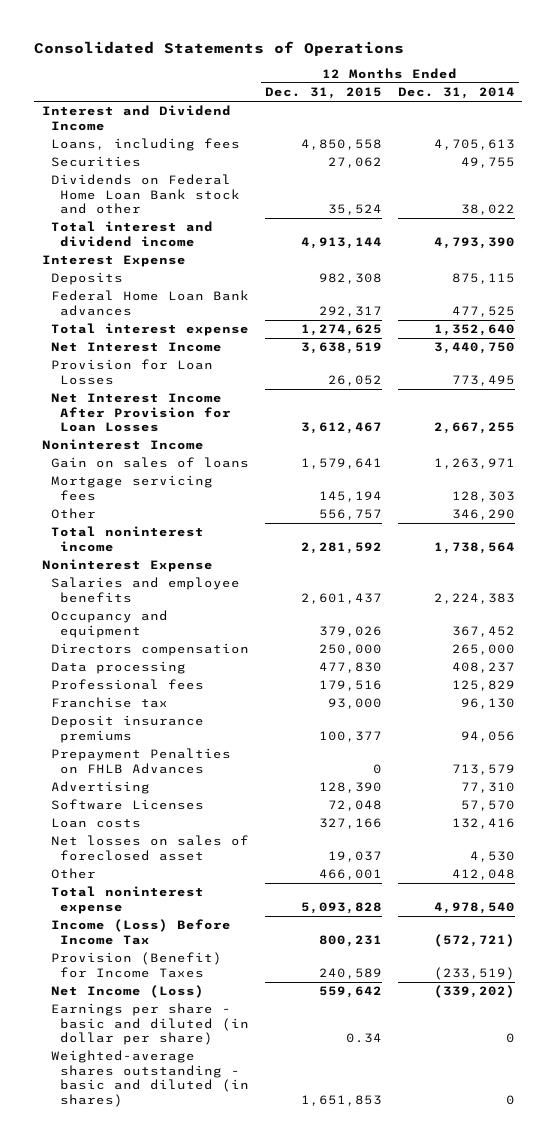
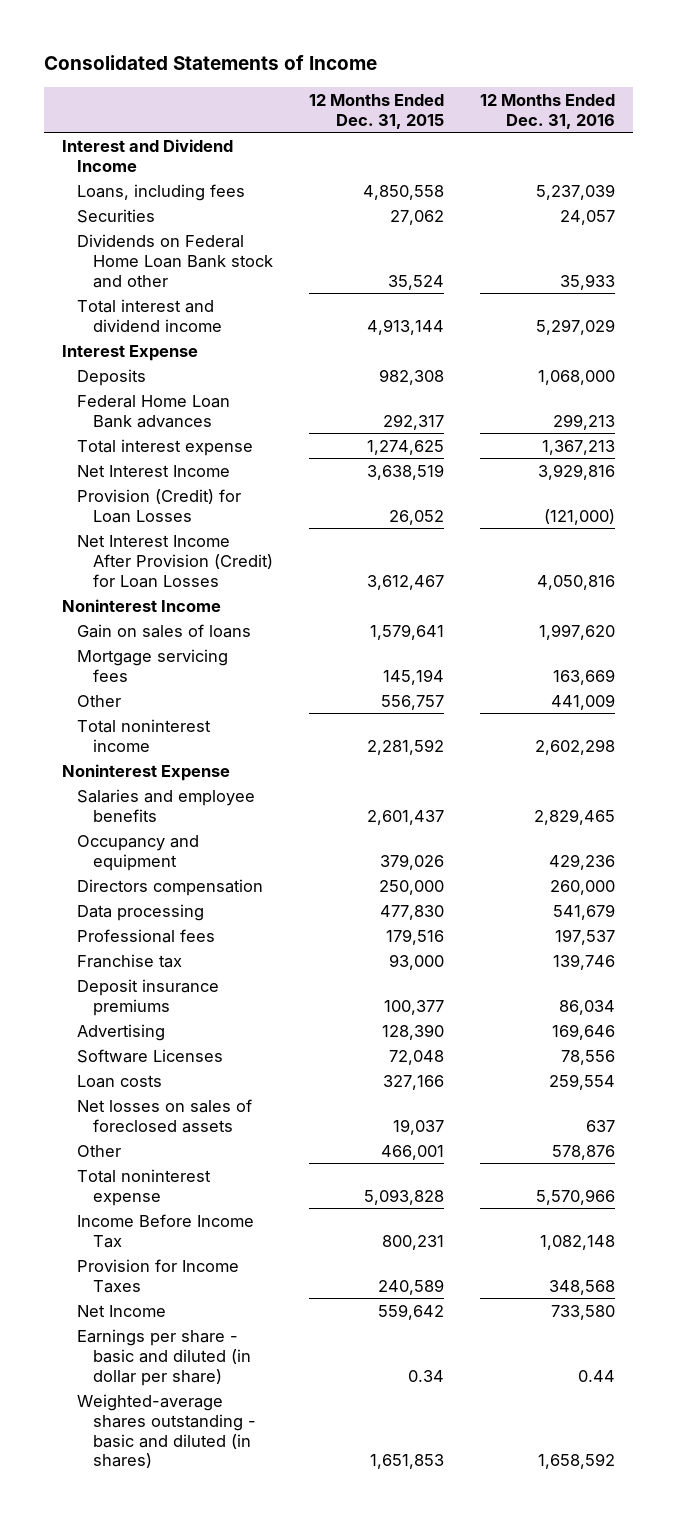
[33,40,404,56] Consolidated Statements of Operations -> [44,55,378,71] Consolidated Statements of Income
[397,87,515,100] Dec. 31, 2014 -> none
none -> [479,93,615,129] 12 Months Ended Dec. 31, 2016
[51,359,214,385] Provision for Loan Losses -> [77,488,242,523] Provision (Credit) for Loan Losses
[51,393,232,433] Net Interest Income After Provision for Loan Losses -> [77,534,273,588] Net Interest Income After Provision (Credit) for Loan Losses
[51,748,232,774] Prepayment Penalties on FHLB Advances -> none
[51,835,250,861] Net losses on sales of foreclosed asset -> [77,1098,253,1133] Net losses on sales of foreclosed assets
[51,919,232,945] Income (Loss) Before Income Tax -> [77,1213,255,1248] Income Before Income Tax
[51,952,223,978] Provision (Benefit) for Income Taxes -> [77,1258,240,1293] Provision for Income Taxes
[51,985,205,999] Net Income (Loss) -> [77,1304,167,1317] Net Income

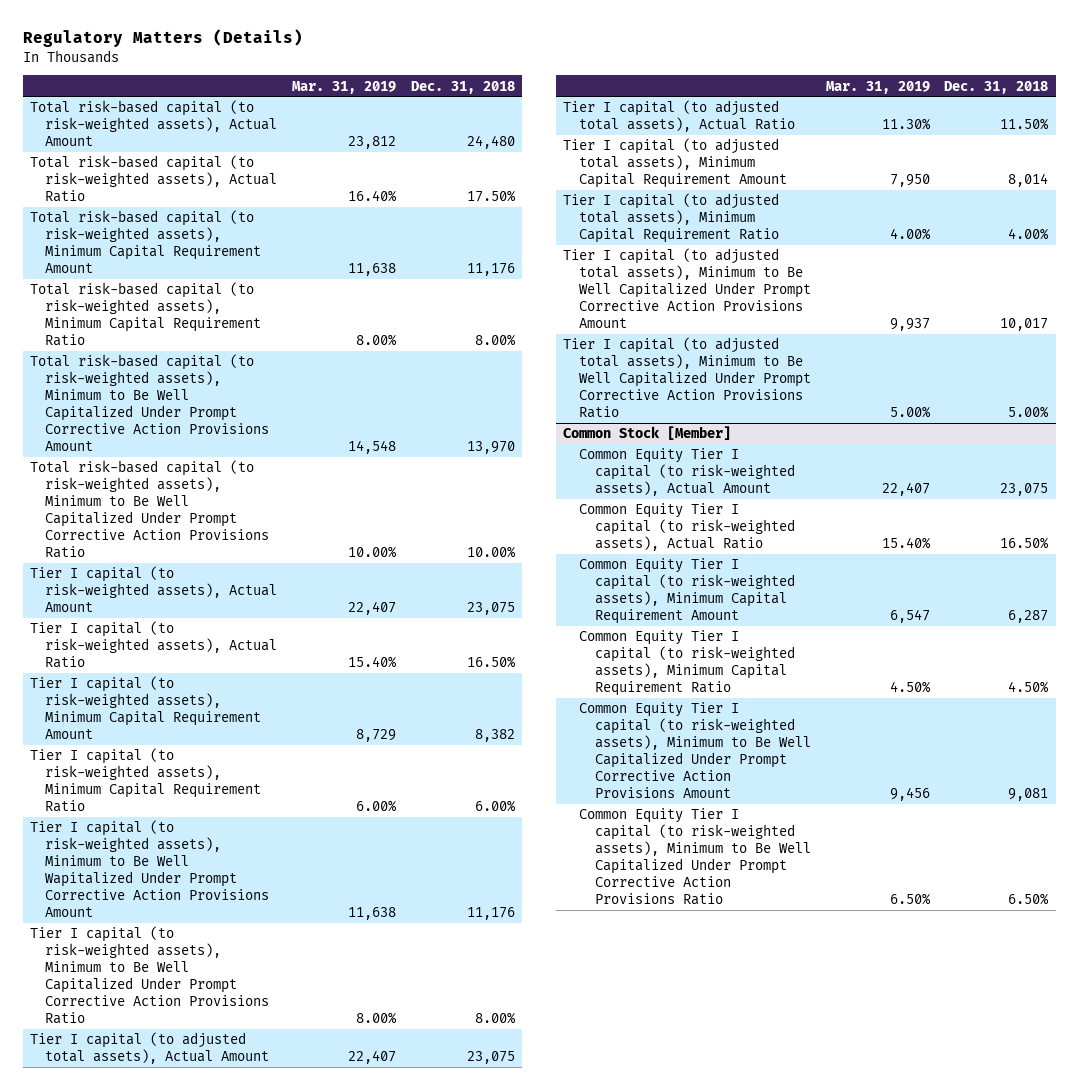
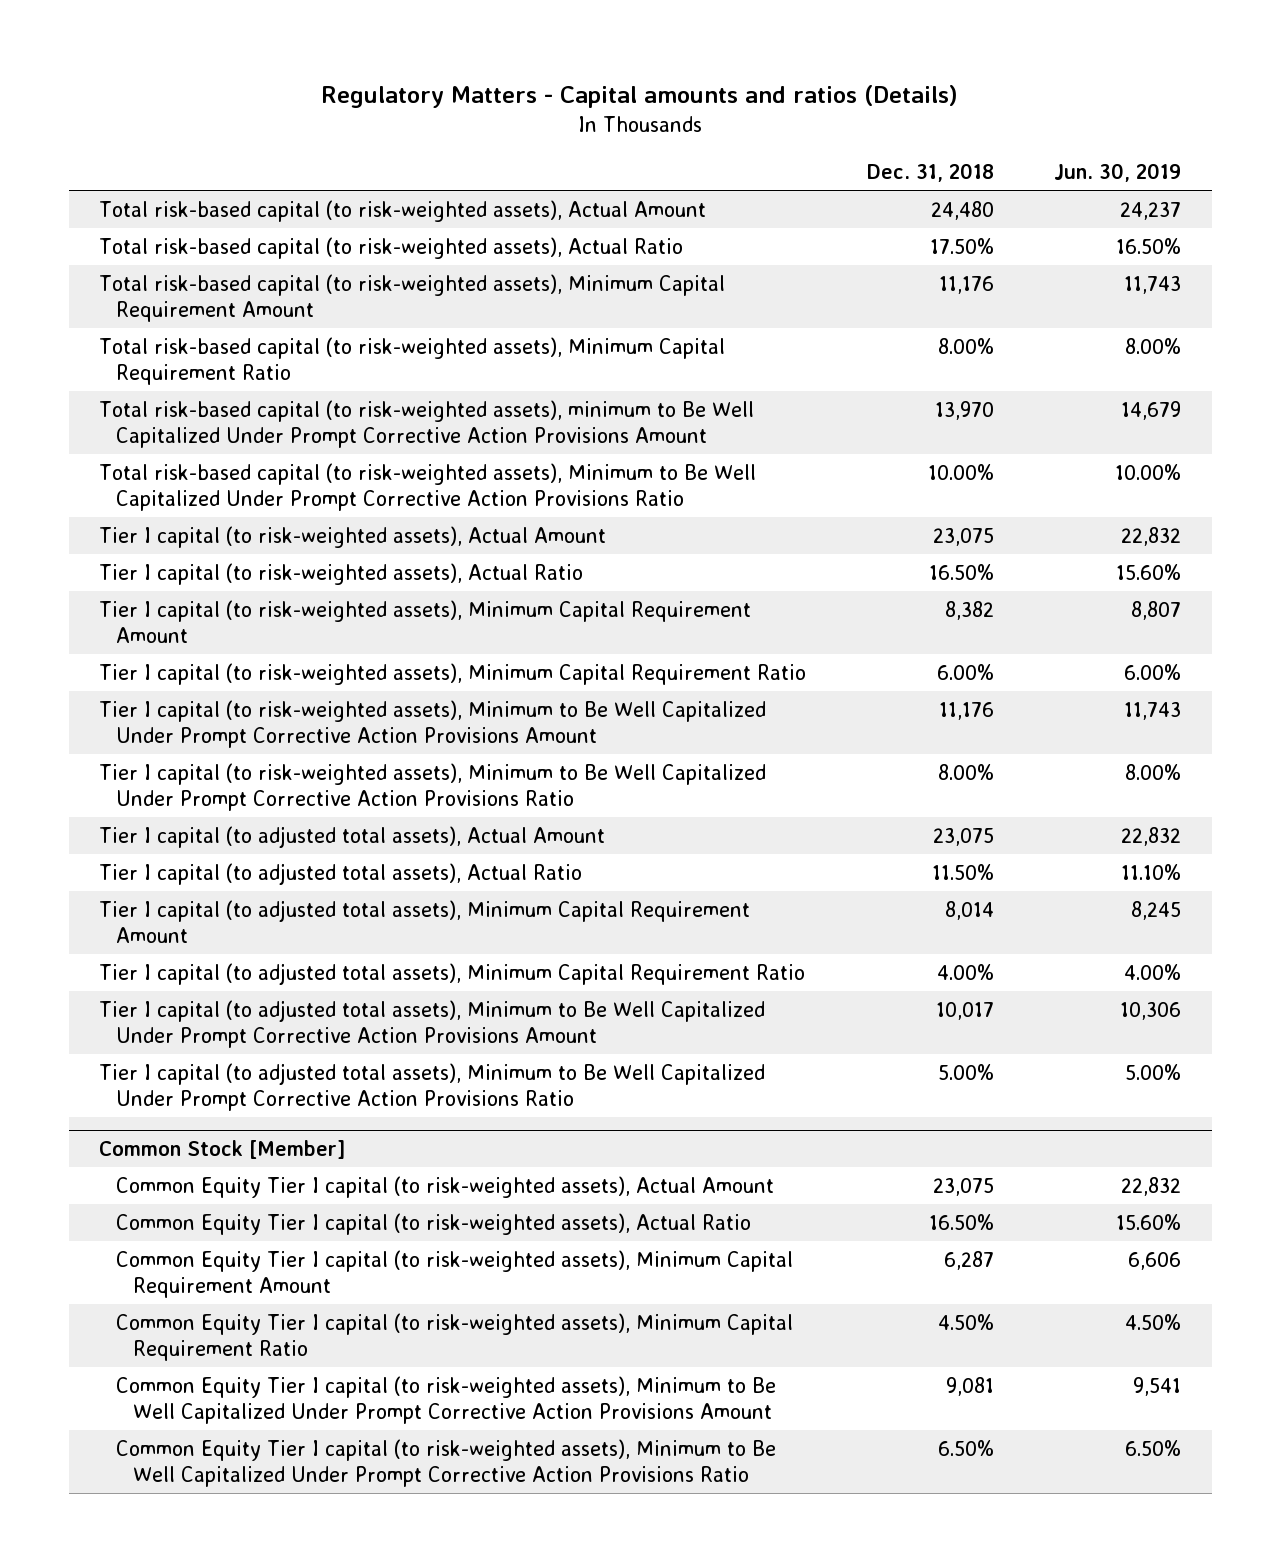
[22,29,303,48] Regulatory Matters (Details) -> [321,84,959,108] Regulatory Matters - Capital amounts and ratios (Details)
[292,80,397,94] Mar. 31, 2019 -> none
none -> [1054,162,1182,182] Jun. 30, 2019
[29,354,270,452] Total risk-based capital (to risk-weighted assets), Minimum to Be Well Capitalized Under Prompt Corrective Action Provisions Amount -> [99,399,755,449] Total risk-based capital (to risk-weighted assets), minimum to Be Well Capitalized Under Prompt Corrective Action Provisions Amount
[29,820,270,918] Tier I capital (to risk-weighted assets), Minimum to Be Well Wapitalized Under Prompt Corrective Action Provisions Amount -> [99,699,767,749] Tier I capital (to risk-weighted assets), Minimum to Be Well Capitalized Under Prompt Corrective Action Provisions Amount

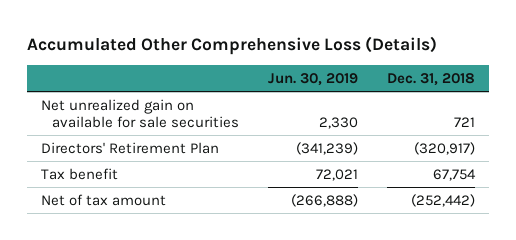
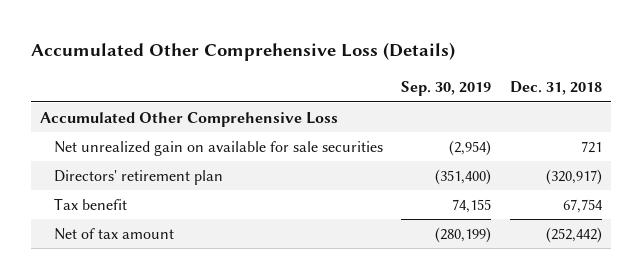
[268,73,359,87] Jun. 30, 2019 -> none
none -> [401,81,492,97] Sep. 30, 2019
none -> [40,111,339,127] Accumulated Other Comprehensive Loss
[40,141,219,154] Directors' Retirement Plan -> [54,169,224,185] Directors' retirement plan

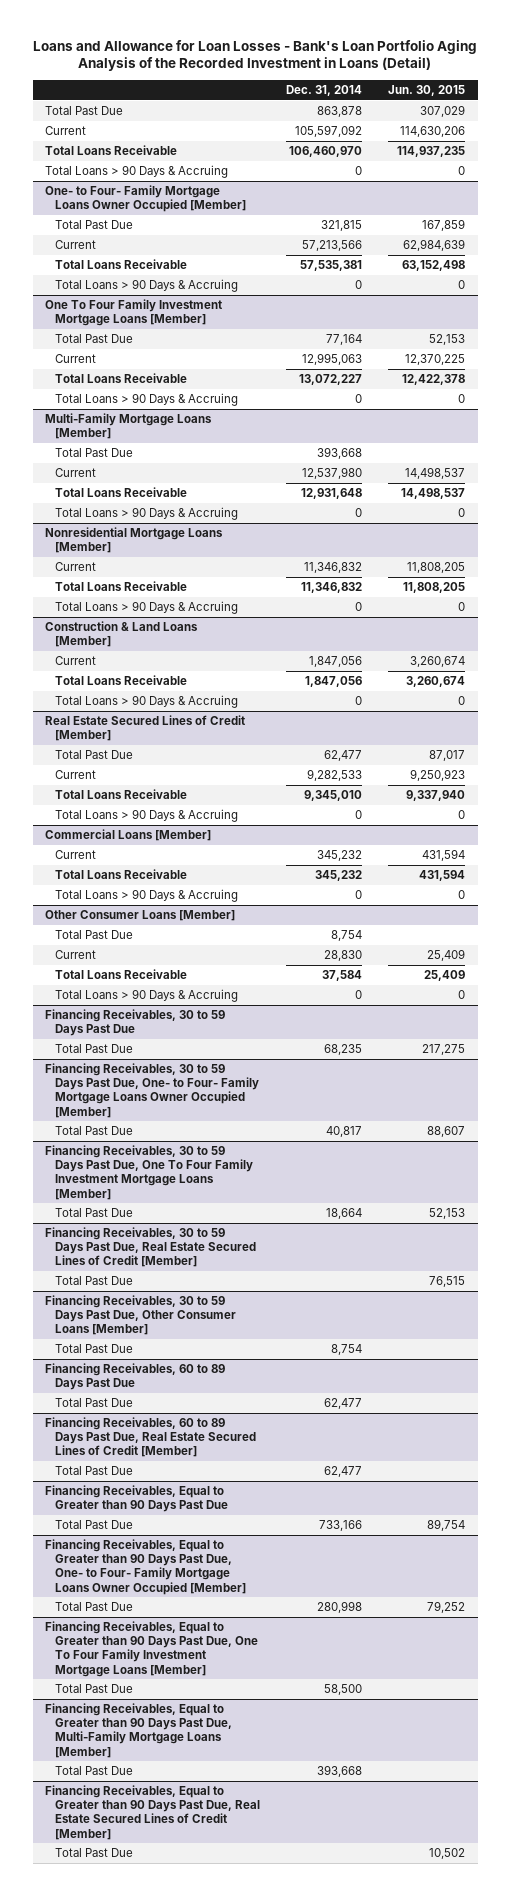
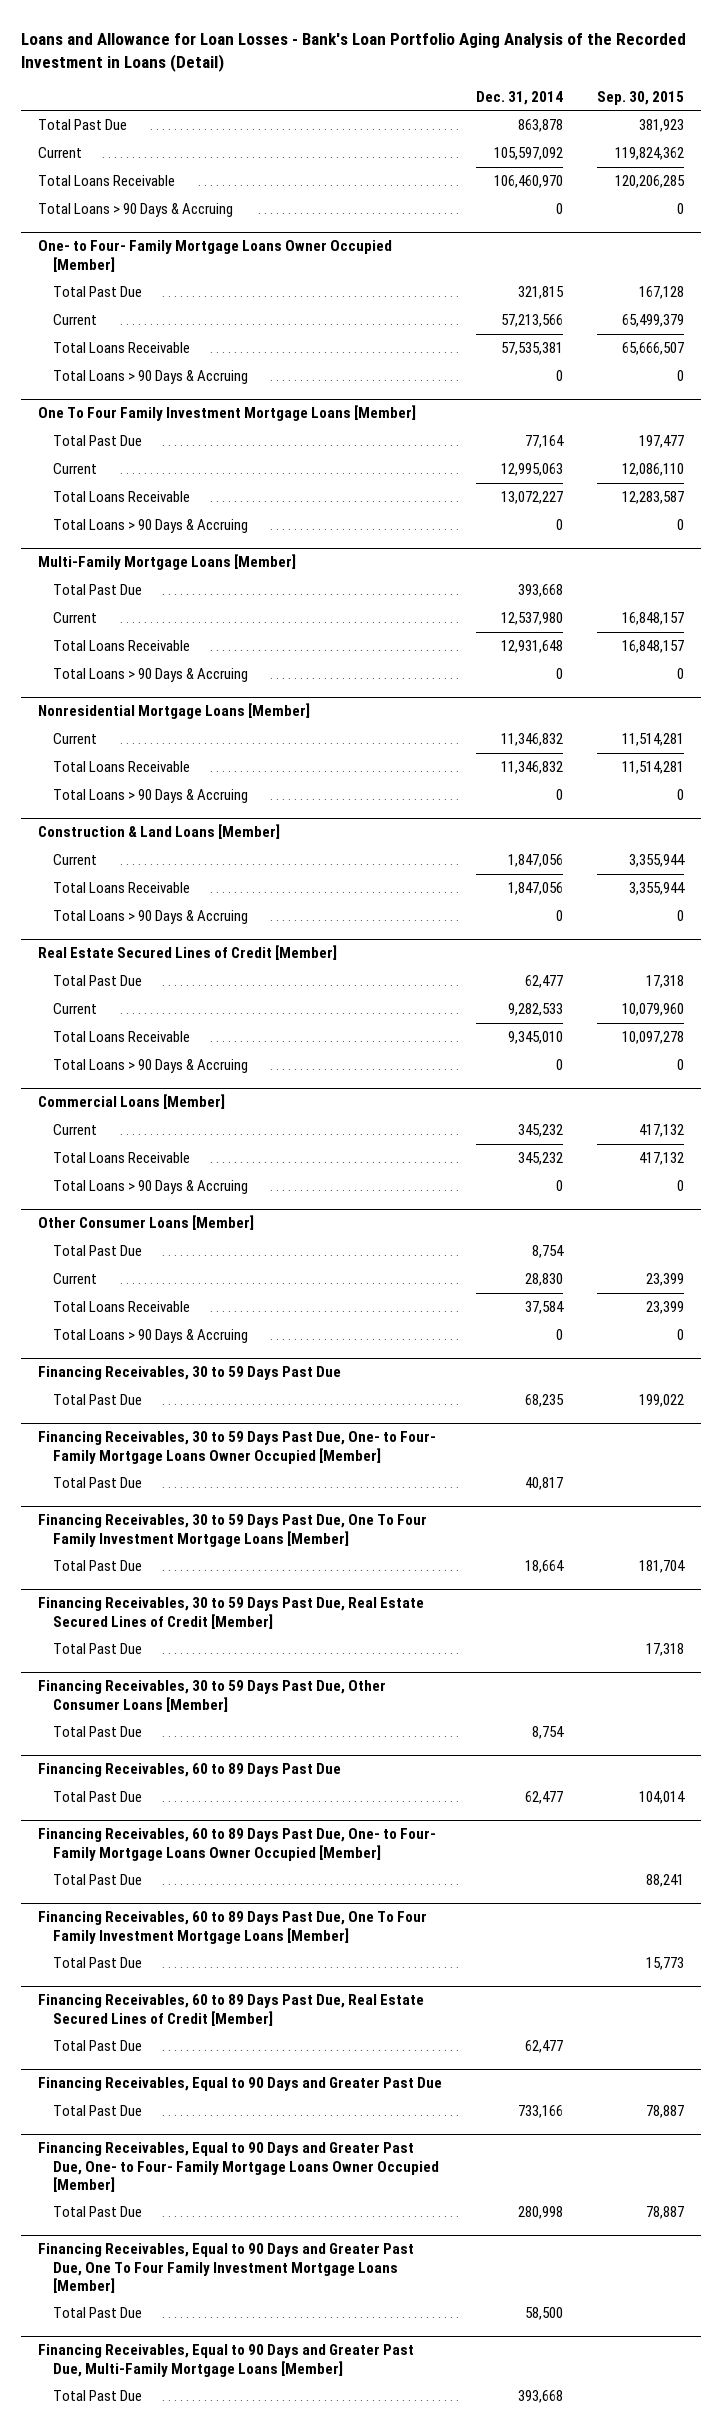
[387,85,465,97] Jun. 30, 2015 -> none
none -> [596,90,684,105] Sep. 30, 2015
none -> [38,1828,437,1861] Financing Receivables, 60 to 89 Days Past Due, One- to Four- Family Mortgage Loans Owner Occupied [Member]
none -> [53,1874,143,1886] Total Past Due
none -> [38,1911,428,1944] Financing Receivables, 60 to 89 Days Past Due, One To Four Family Investment Mortgage Loans [Member]
none -> [53,1957,143,1969] Total Past Due
[45,1485,229,1513] Financing Receivables, Equal to Greater than 90 Days Past Due -> [38,2077,443,2092] Financing Receivables, Equal to 90 Days and Greater Past Due
[45,1539,247,1595] Financing Receivables, Equal to Greater than 90 Days Past Due, One- to Four- Family Mortgage Loans Owner Occupied [Member] -> [38,2142,440,2192] Financing Receivables, Equal to 90 Days and Greater Past Due, One- to Four- Family Mortgage Loans Owner Occupied [Member]
[45,1621,259,1677] Financing Receivables, Equal to Greater than 90 Days Past Due, One To Four Family Investment Mortgage Loans [Member] -> [38,2243,415,2293] Financing Receivables, Equal to 90 Days and Greater Past Due, One To Four Family Investment Mortgage Loans [Member]
[45,1703,233,1758] Financing Receivables, Equal to Greater than 90 Days Past Due, Multi-Family Mortgage Loans [Member] -> [38,2344,415,2377] Financing Receivables, Equal to 90 Days and Greater Past Due, Multi-Family Mortgage Loans [Member]
[45,1785,261,1840] Financing Receivables, Equal to Greater than 90 Days Past Due, Real Estate Secured Lines of Credit [Member] -> none
[55,1848,134,1858] Total Past Due -> none

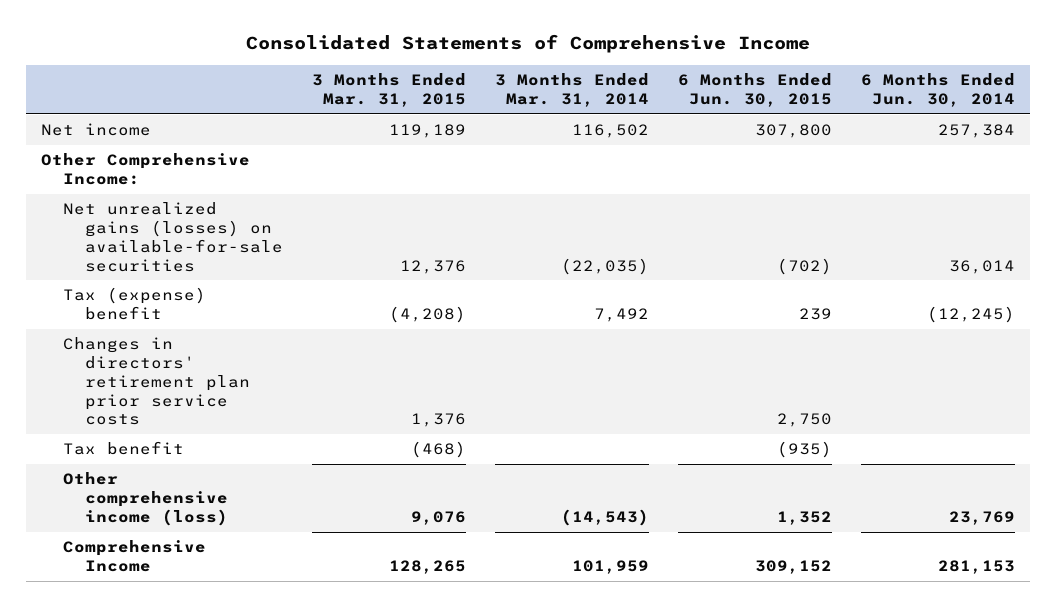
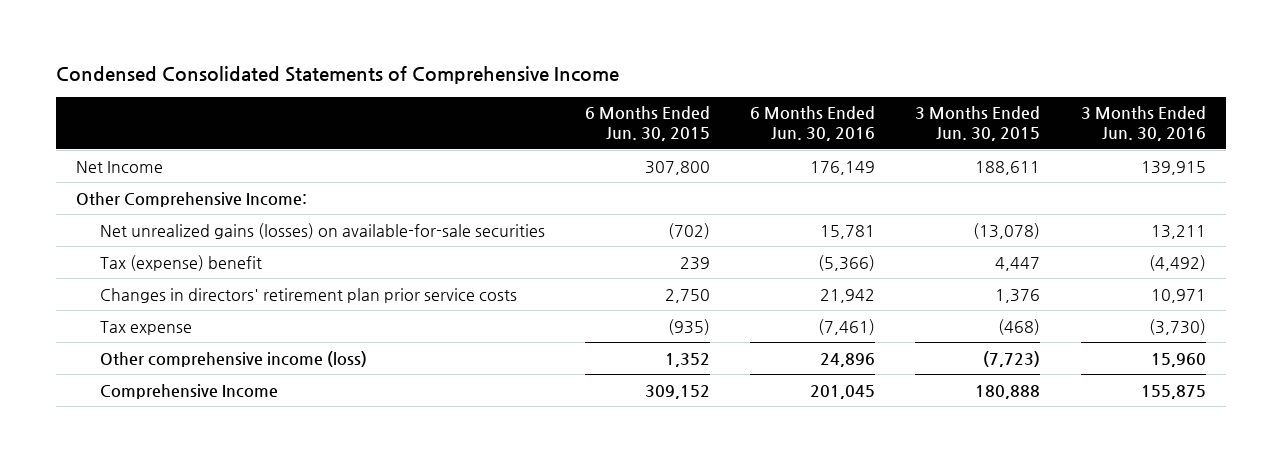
[245,34,810,54] Consolidated Statements of Comprehensive Income -> [55,66,619,85] Condensed Consolidated Statements of Comprehensive Income
[311,73,466,107] 3 Months Ended Mar. 31, 2015 -> none
[495,73,650,107] 3 Months Ended Mar. 31, 2014 -> none
[861,73,1016,107] 6 Months Ended Jun. 30, 2014 -> none
none -> [750,106,876,142] 6 Months Ended Jun. 30, 2016
none -> [915,106,1041,142] 3 Months Ended Jun. 30, 2015
none -> [1080,106,1206,142] 3 Months Ended Jun. 30, 2016
[40,123,151,137] Net income -> [75,160,163,173] Net Income
[62,441,184,456] Tax benefit -> [99,320,192,335] Tax expense

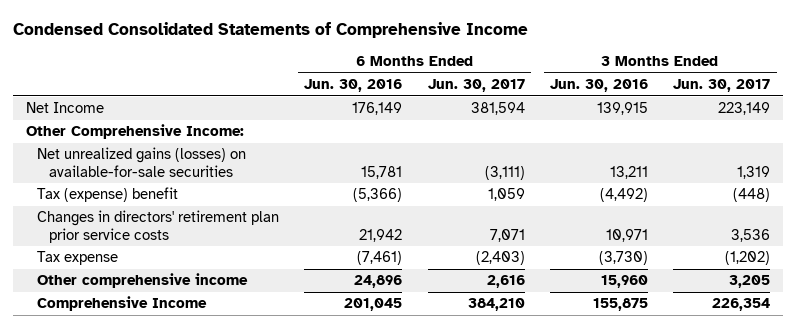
[585,106,711,142] 6 Months Ended Jun. 30, 2015 -> none
[915,106,1041,142] 3 Months Ended Jun. 30, 2015 -> none
none -> [427,78,525,92] Jun. 30, 2017
none -> [673,78,771,92] Jun. 30, 2017
[99,350,367,367] Other comprehensive income (loss) -> [37,273,249,289] Other comprehensive income

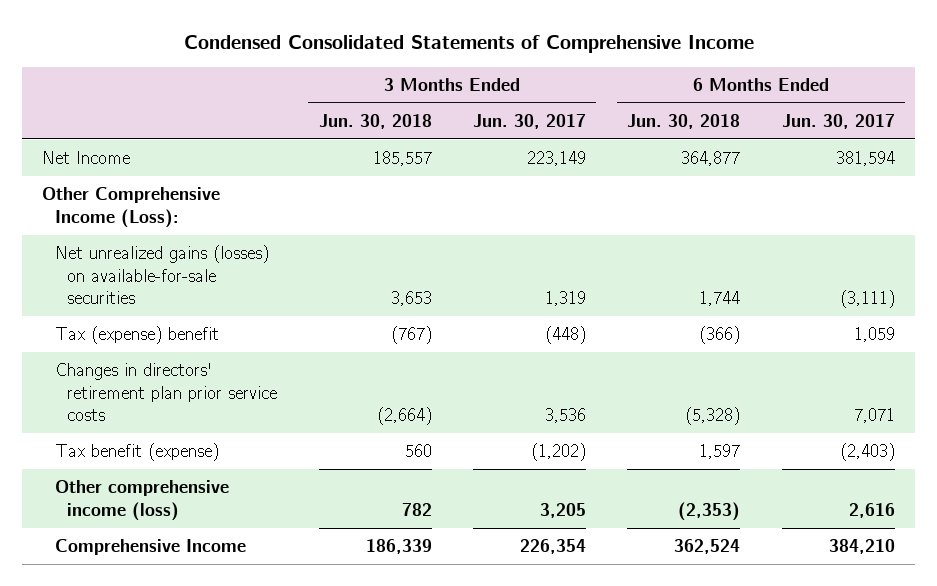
[304,78,403,92] Jun. 30, 2016 -> none
[550,78,649,92] Jun. 30, 2016 -> none
none -> [318,113,432,129] Jun. 30, 2018
none -> [627,113,741,129] Jun. 30, 2018
[25,124,244,140] Other Comprehensive Income: -> [42,187,221,228] Other Comprehensive Income (Loss):
[37,251,119,266] Tax expense -> [54,443,219,462] Tax benefit (expense)
[37,273,249,289] Other comprehensive income -> [54,480,229,521] Other comprehensive income (loss)

